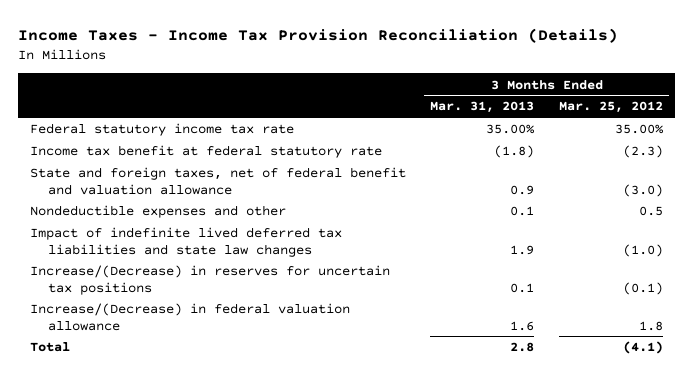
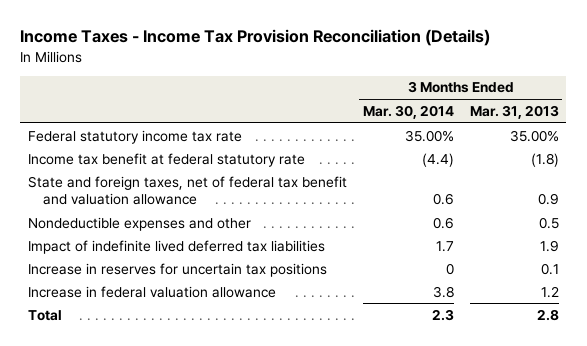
[558,101,663,114] Mar. 25, 2012 -> none
none -> [362,104,454,119] Mar. 30, 2014
[30,167,407,195] State and foreign taxes, net of federal benefit and valuation allowance -> [28,175,348,206] State and foreign taxes, net of federal tax benefit and valuation allowance
[510,206,535,217] 0.1 -> [538,216,559,229] 0.5
[30,227,343,257] Impact of indefinite lived deferred tax liabilities and state law changes -> [28,239,326,254] Impact of indefinite lived deferred tax liabilities
[30,265,391,295] Increase/(Decrease) in reserves for uncertain tax positions -> [28,262,328,277] Increase in reserves for uncertain tax positions
[30,303,351,331] Increase/(Decrease) in federal valuation allowance -> [28,285,277,298] Increase in federal valuation allowance
[510,320,535,331] 1.6 -> [540,285,559,298] 1.2

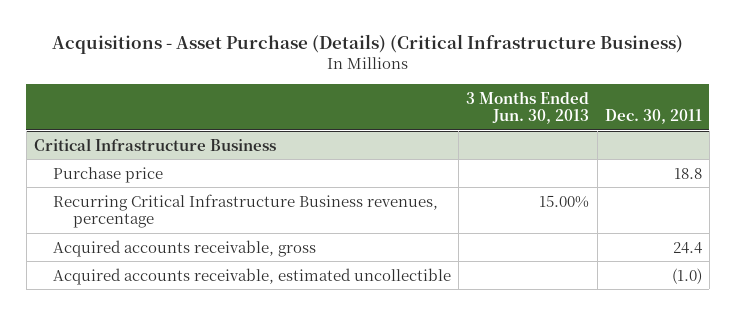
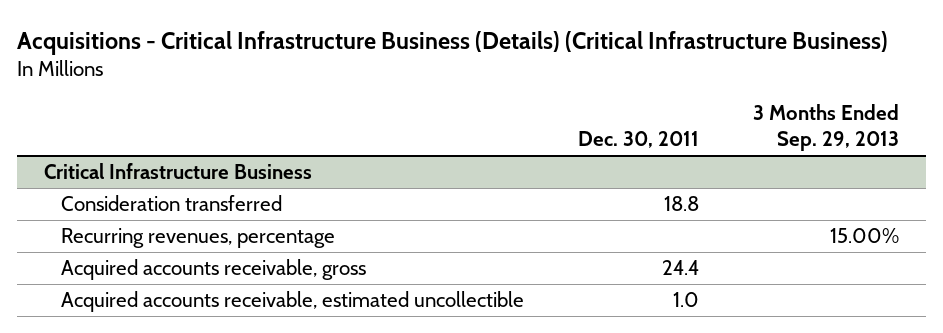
[51,34,683,55] Acquisitions - Asset Purchase (Details) (Critical Infrastructure Business) -> [16,30,888,55] Acquisitions - Critical Infrastructure Business (Details) (Critical Infrastructure Business)
[466,90,590,125] 3 Months Ended Jun. 30, 2013 -> none
none -> [752,104,899,152] 3 Months Ended Sep. 29, 2013
[53,166,164,183] Purchase price -> [60,195,282,212] Consideration transferred
[53,193,439,228] Recurring Critical Infrastructure Business revenues, percentage -> [60,228,335,249] Recurring revenues, percentage
[671,267,702,284] (1.0) -> [672,292,699,308] 1.0

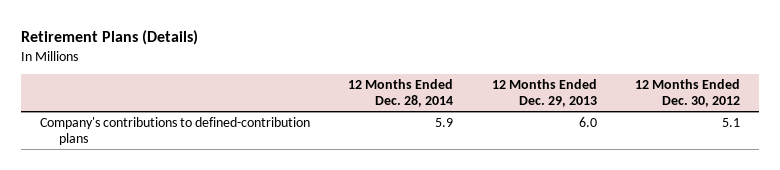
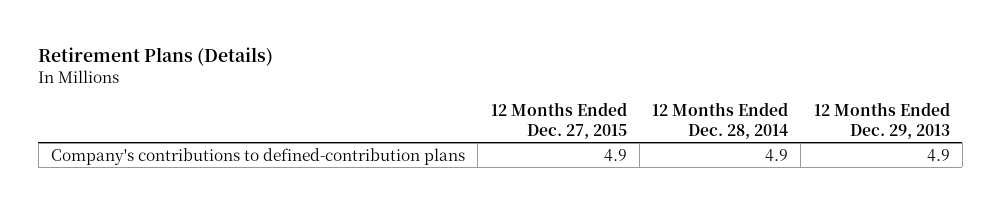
[635,79,741,108] 12 Months Ended Dec. 30, 2012 -> none
none -> [490,102,627,139] 12 Months Ended Dec. 27, 2015
[435,117,454,127] 5.9 -> [765,148,789,162] 4.9
[578,116,597,127] 6.0 -> [926,148,950,162] 4.9

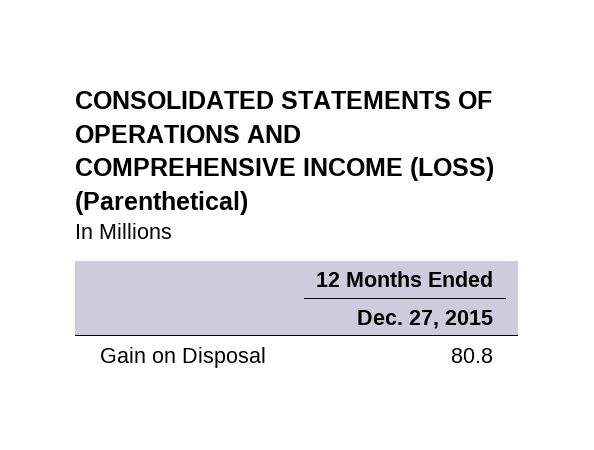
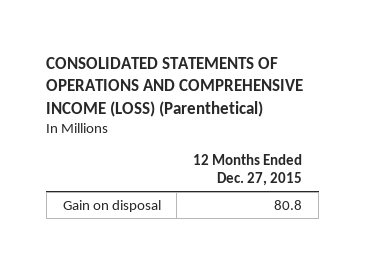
[100,347,267,369] Gain on Disposal -> [62,199,161,212] Gain on disposal

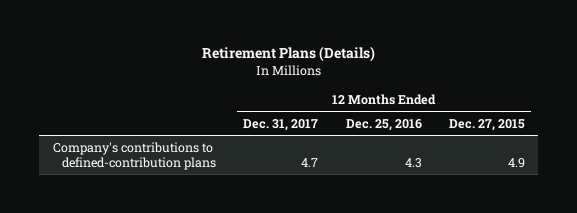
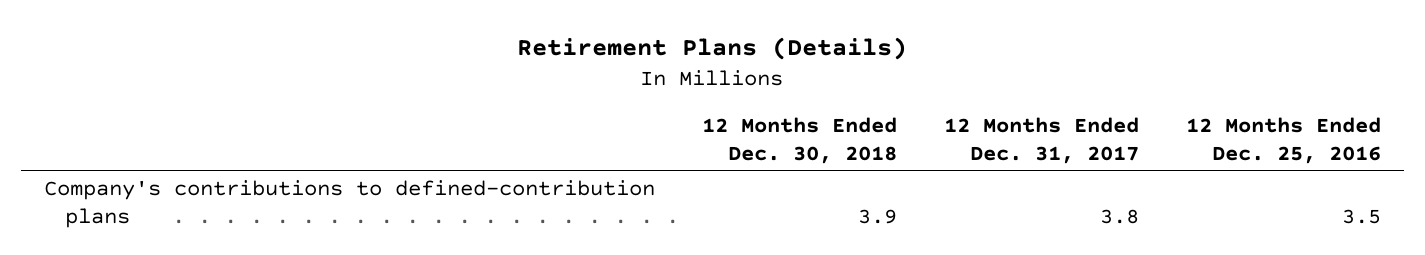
[448,118,525,131] Dec. 27, 2015 -> none
none -> [701,116,897,164] 12 Months Ended Dec. 30, 2018
[301,157,319,167] 4.7 -> [1099,209,1139,225] 3.8
[404,157,422,168] 4.3 -> [1341,209,1381,225] 3.5

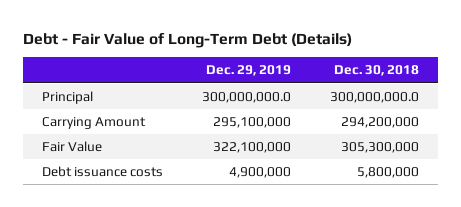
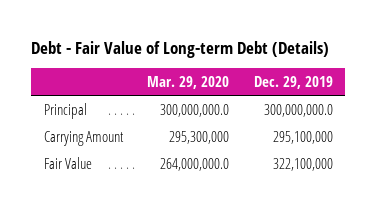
[22,32,352,48] Debt - Fair Value of Long-Term Debt (Details) -> [31,40,330,58] Debt - Fair Value of Long-term Debt (Details)
[333,65,419,77] Dec. 30, 2018 -> none
none -> [147,76,230,90] Mar. 29, 2020
[42,166,164,178] Debt issuance costs -> none

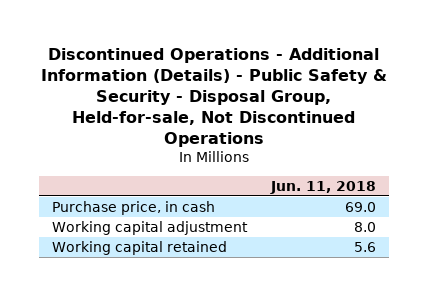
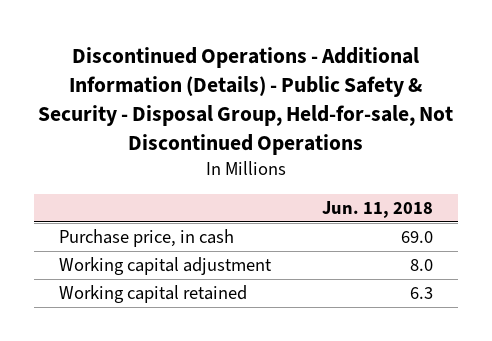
[354,241,377,252] 5.6 -> [409,287,433,300] 6.3

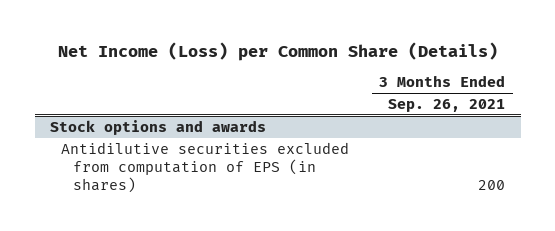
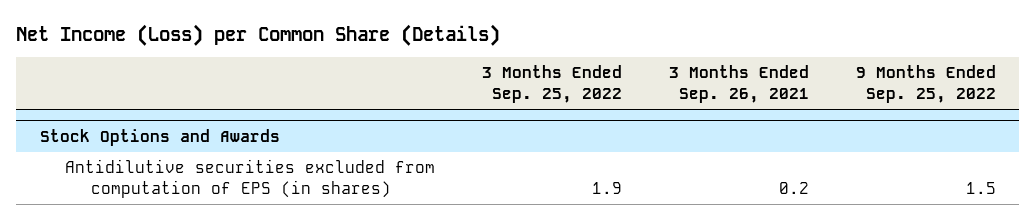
none -> [482,65,623,103] 3 Months Ended Sep. 25, 2022
none -> [855,65,996,103] 9 Months Ended Sep. 25, 2022
[49,119,266,135] Stock options and awards -> [39,128,280,146] Stock Options and Awards
[478,179,506,190] 200 -> [779,181,810,194] 0.2

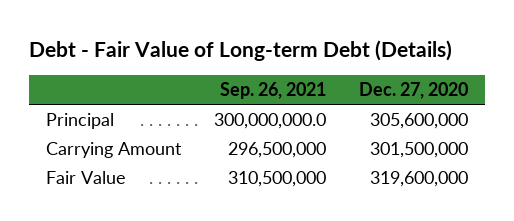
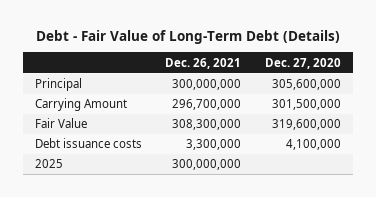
[29,40,453,62] Debt - Fair Value of Long-term Debt (Details) -> [35,29,340,44] Debt - Fair Value of Long-Term Debt (Details)
[220,82,327,100] Sep. 26, 2021 -> none
none -> [165,57,242,69] Dec. 26, 2021
none -> [34,138,142,149] Debt issuance costs
none -> [34,159,63,169] 2025

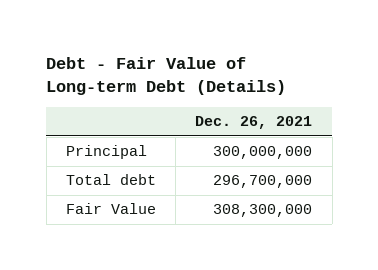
[35,29,340,44] Debt - Fair Value of Long-Term Debt (Details) -> [46,57,287,96] Debt - Fair Value of Long-term Debt (Details)
[265,57,342,69] Dec. 27, 2020 -> none
[34,98,127,112] Carrying Amount -> [66,174,157,186] Total debt
[34,138,142,149] Debt issuance costs -> none
[34,159,63,169] 2025 -> none

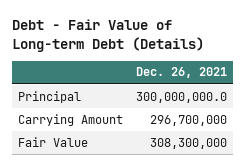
[213,146,313,160] 300,000,000 -> [135,91,227,103] 300,000,000.0
[66,174,157,186] Total debt -> [17,113,123,126] Carrying Amount

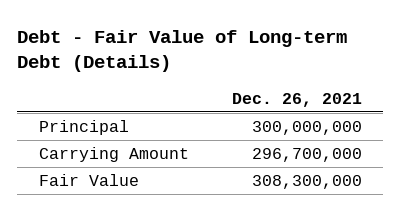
[135,91,227,103] 300,000,000.0 -> [251,121,362,136] 300,000,000

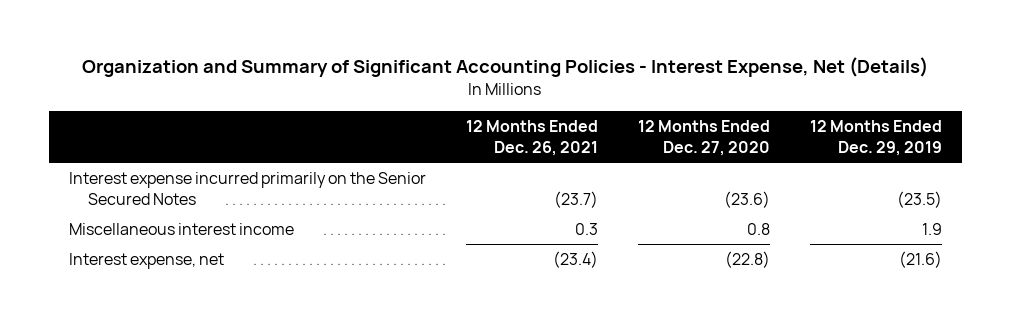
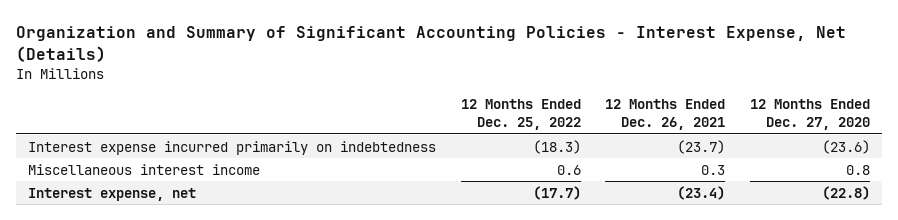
[809,120,942,156] 12 Months Ended Dec. 29, 2019 -> none
none -> [460,99,581,131] 12 Months Ended Dec. 25, 2022
[68,172,426,205] Interest expense incurred primarily on the Senior Secured Notes -> [28,140,437,155] Interest expense incurred primarily on indebtedness

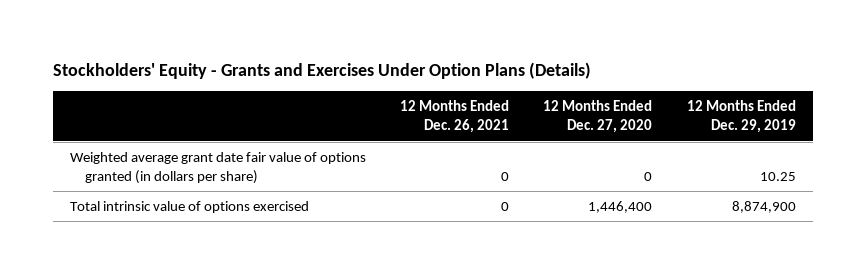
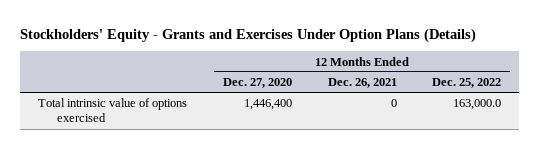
[686,100,796,134] 12 Months Ended Dec. 29, 2019 -> none
none -> [432,78,502,89] Dec. 25, 2022
[69,152,366,185] Weighted average grant date fair value of options granted (in dollars per share) -> none

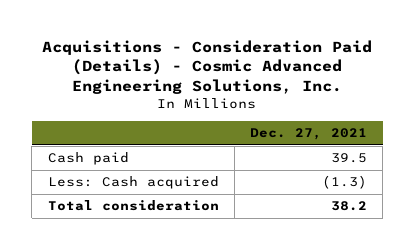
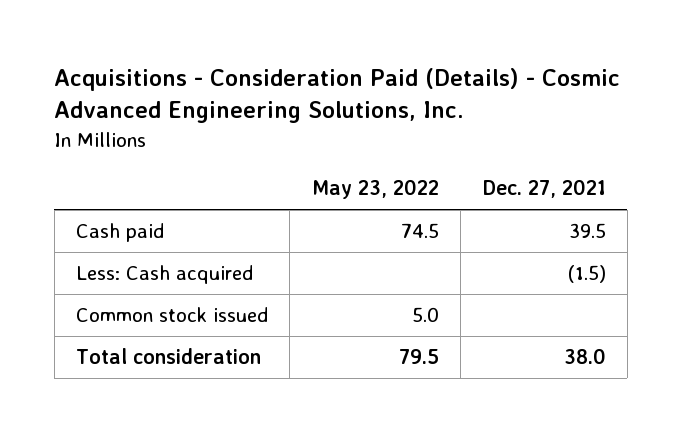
none -> [311,179,439,200] May 23, 2022
[322,175,368,190] (1.3) -> [567,264,606,283] (1.5)
none -> [75,306,268,322] Common stock issued
[331,201,368,212] 38.2 -> [563,347,606,364] 38.0

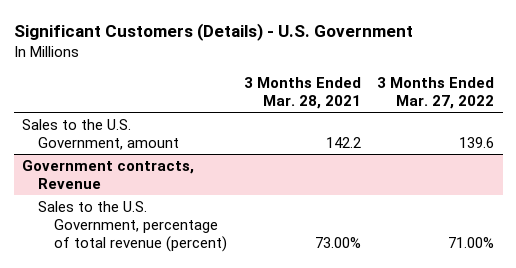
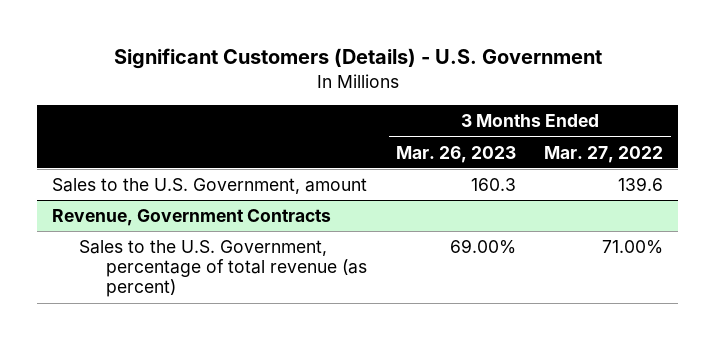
[243,77,361,110] 3 Months Ended Mar. 28, 2021 -> none
none -> [395,145,516,163] Mar. 26, 2023
[21,159,194,189] Government contracts, Revenue -> [51,208,331,226] Revenue, Government Contracts
[37,200,227,252] Sales to the U.S. Government, percentage of total revenue (percent) -> [79,239,368,298] Sales to the U.S. Government, percentage of total revenue (as percent)

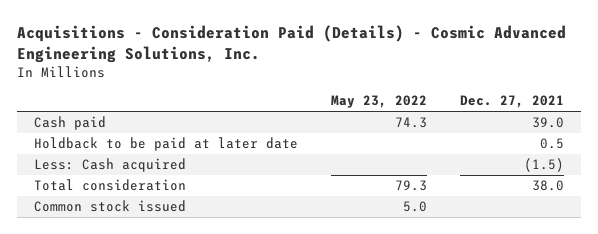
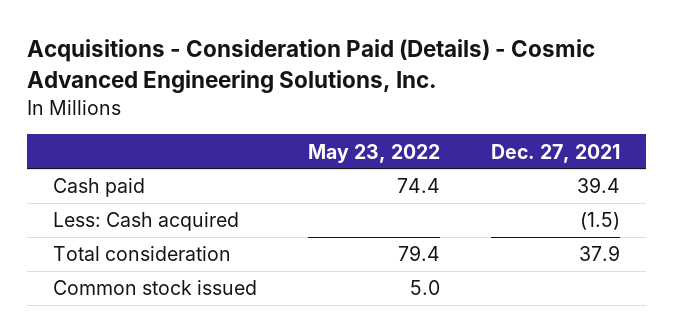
[33,137,298,152] Holdback to be paid at later date -> none
[394,117,427,129] 74.3 -> [396,178,440,194] 74.4
[532,117,565,129] 39.0 -> [577,177,621,194] 39.4
[394,180,427,192] 79.3 -> [397,245,440,262] 79.4
[532,180,565,192] 38.0 -> [579,245,621,262] 37.9

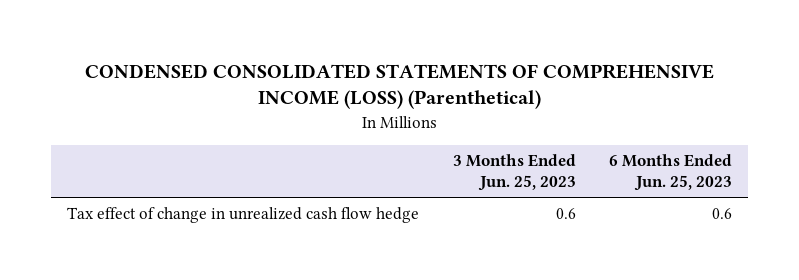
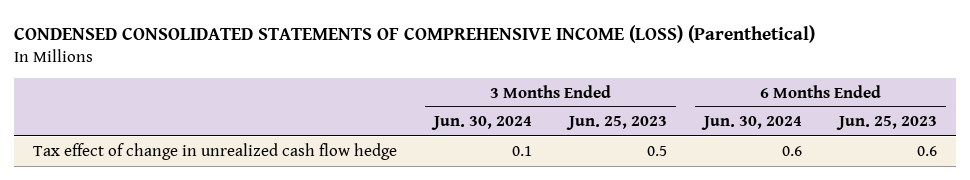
none -> [431,116,533,131] Jun. 30, 2024
none -> [701,116,803,131] Jun. 30, 2024
[555,208,576,220] 0.6 -> [647,146,668,157] 0.5

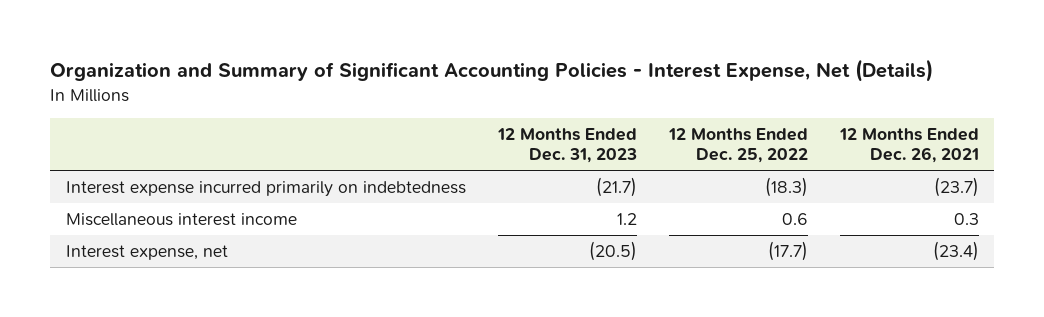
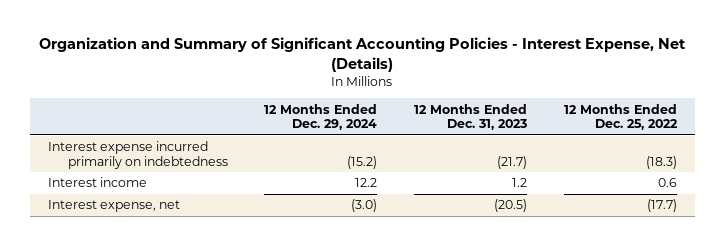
[838,128,979,164] 12 Months Ended Dec. 26, 2021 -> none
none -> [264,103,378,131] 12 Months Ended Dec. 29, 2024
[65,212,297,226] Miscellaneous interest income -> [48,177,148,188] Interest income

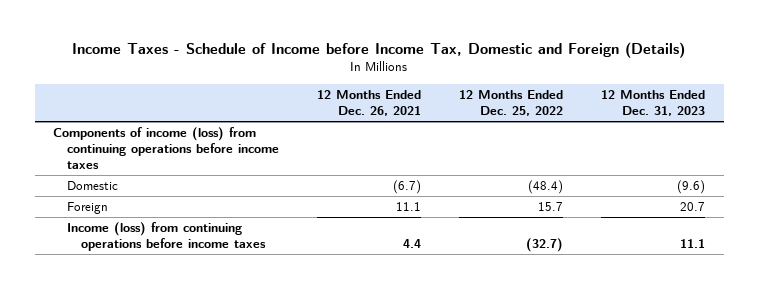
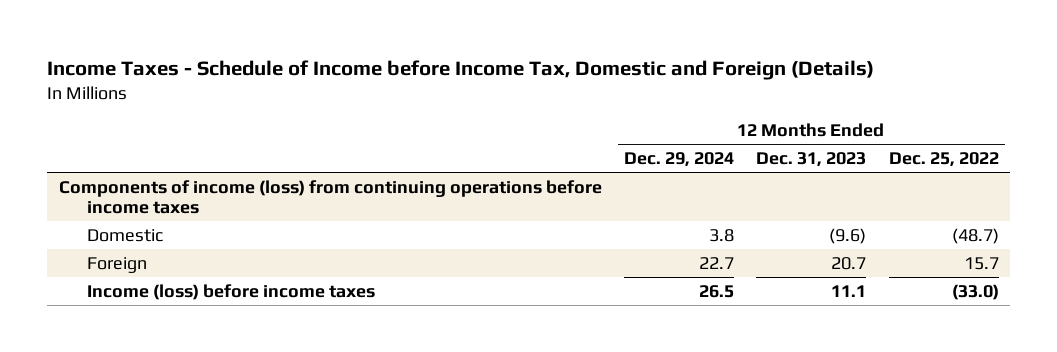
[317,90,422,117] 12 Months Ended Dec. 26, 2021 -> none
none -> [623,152,734,168] Dec. 29, 2024
[528,179,564,194] (48.4) -> [951,227,999,244] (48.7)
[67,221,267,251] Income (loss) from continuing operations before income taxes -> [86,283,375,300] Income (loss) before income taxes
[526,237,564,252] (32.7) -> [951,283,999,300] (33.0)

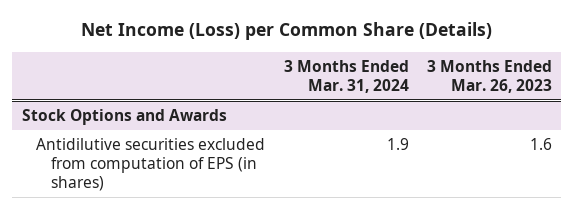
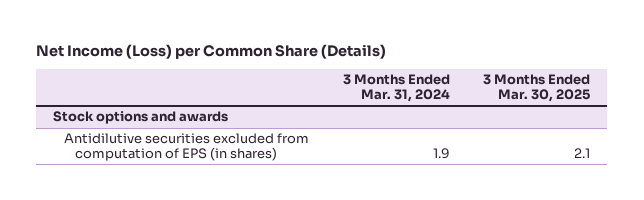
[427,59,553,93] 3 Months Ended Mar. 26, 2023 -> none
none -> [483,74,591,103] 3 Months Ended Mar. 30, 2025
[21,109,227,126] Stock Options and Awards -> [53,111,229,125] Stock options and awards

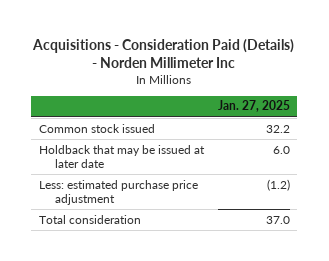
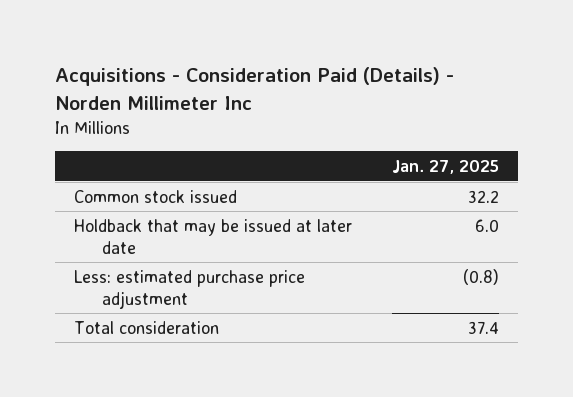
[266,178,290,191] (1.2) -> [462,268,499,285] (0.8)
[265,215,290,224] 37.0 -> [467,320,499,334] 37.4

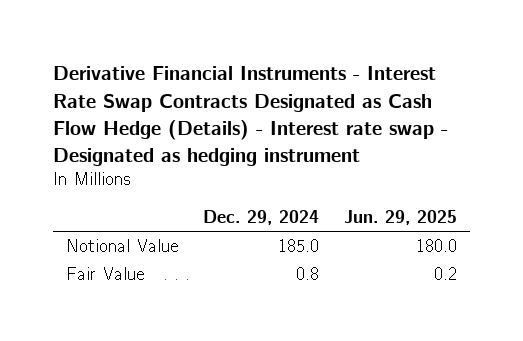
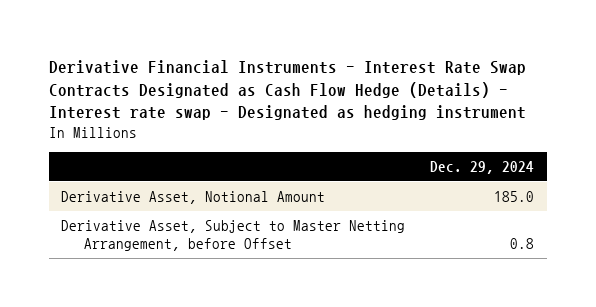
[344,210,458,226] Jun. 29, 2025 -> none
[65,239,178,253] Notional Value -> [61,191,326,205] Derivative Asset, Notional Amount
[65,267,144,281] Fair Value -> [61,220,406,252] Derivative Asset, Subject to Master Netting Arrangement, before Offset

